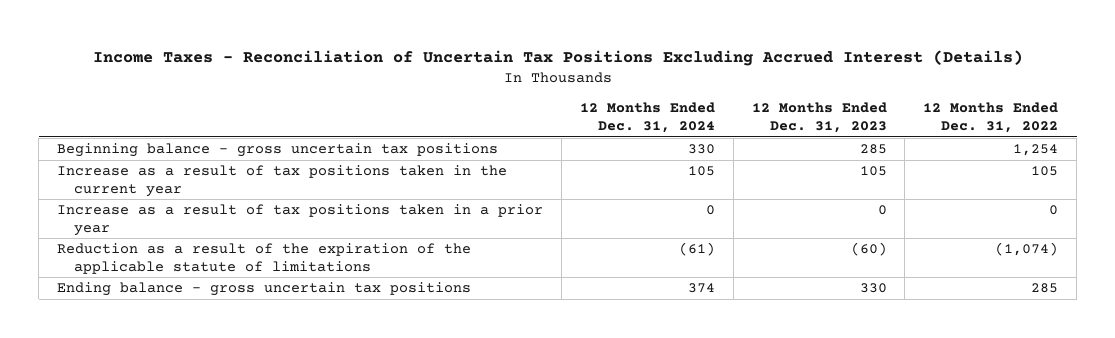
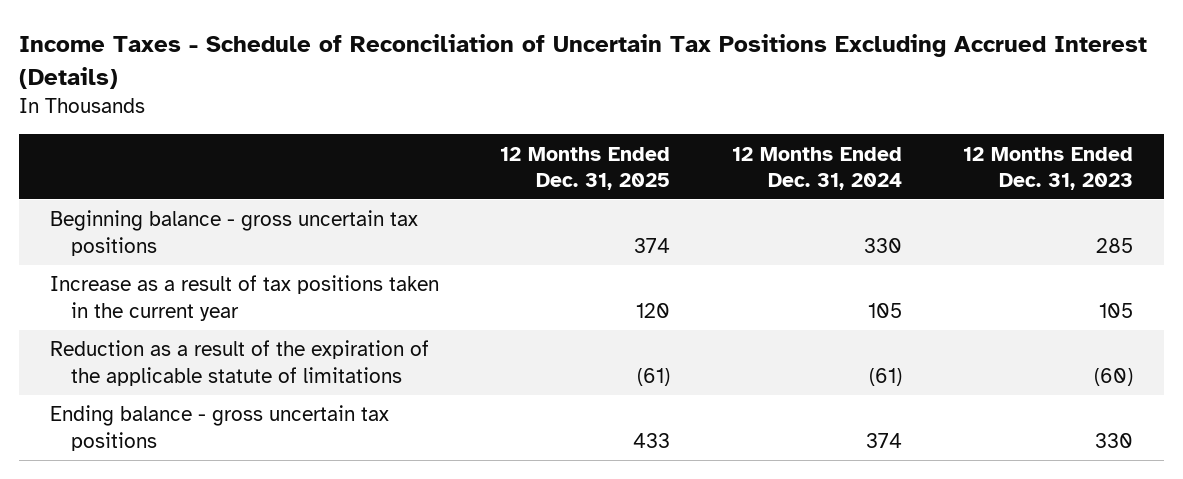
[92,49,1023,66] Income Taxes - Reconciliation of Uncertain Tax Positions Excluding Accrued Interest (Details) -> [19,34,1148,89] Income Taxes - Schedule of Reconciliation of Uncertain Tax Positions Excluding Accrued Interest (Details)
[923,102,1059,133] 12 Months Ended Dec. 31, 2022 -> none
none -> [500,146,671,190] 12 Months Ended Dec. 31, 2025
[56,204,543,236] Increase as a result of tax positions taken in a prior year -> none

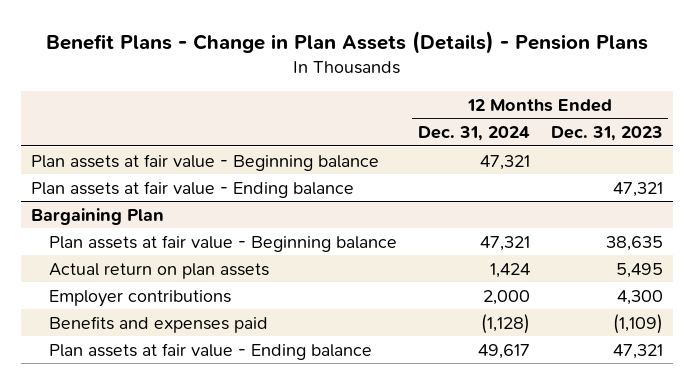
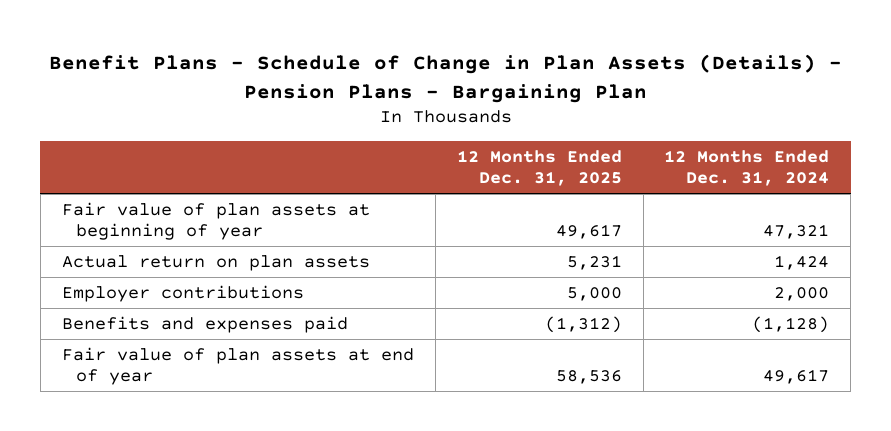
[46,30,649,54] Benefit Plans - Change in Plan Assets (Details) - Pension Plans -> [48,54,842,103] Benefit Plans - Schedule of Change in Plan Assets (Details) - Pension Plans - Bargaining Plan
[550,126,663,142] Dec. 31, 2023 -> none
none -> [456,149,622,187] 12 Months Ended Dec. 31, 2025
[31,180,355,198] Plan assets at fair value - Ending balance -> none
[31,207,165,225] Bargaining Plan -> none
[48,234,397,252] Plan assets at fair value - Beginning balance -> none
[31,153,380,171] Plan assets at fair value - Beginning balance -> [61,201,370,241] Fair value of plan assets at beginning of year
[48,342,372,360] Plan assets at fair value - Ending balance -> [61,346,414,386] Fair value of plan assets at end of year

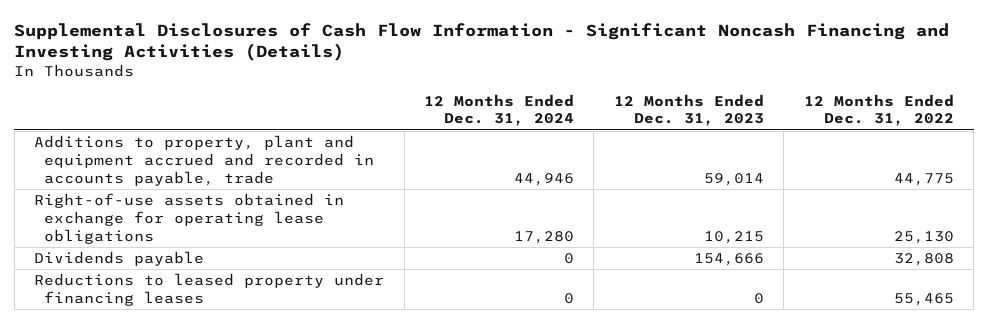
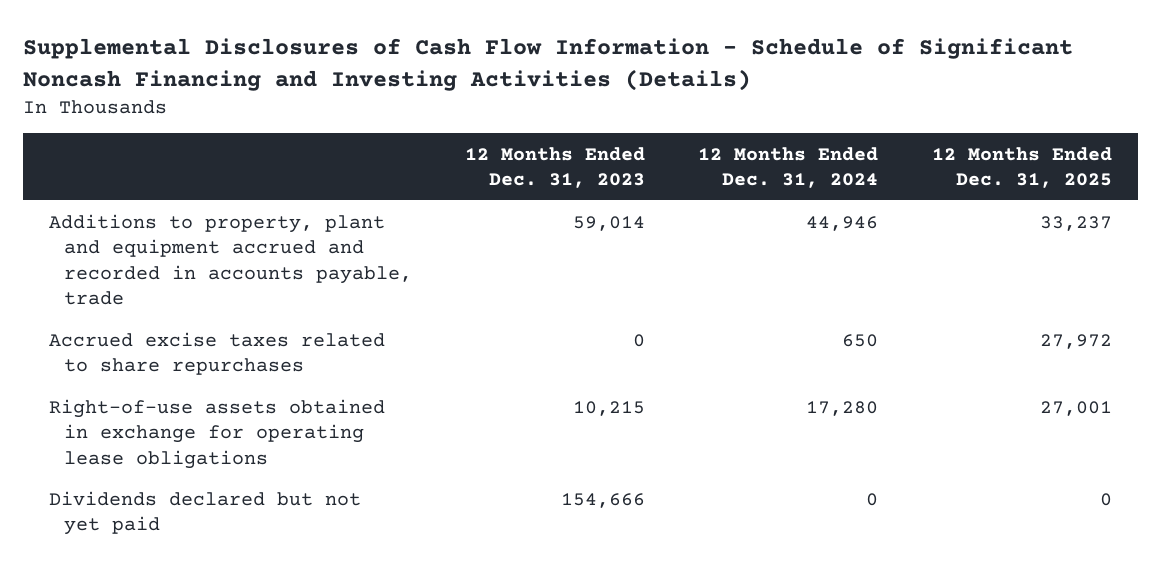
[14,22,950,62] Supplemental Disclosures of Cash Flow Information - Significant Noncash Financing and Investing Activities (Details) -> [22,38,1073,91] Supplemental Disclosures of Cash Flow Information - Schedule of Significant Noncash Financing and Investing Activities (Details)
[803,93,954,127] 12 Months Ended Dec. 31, 2022 -> none
none -> [931,146,1112,189] 12 Months Ended Dec. 31, 2025
none -> [49,331,386,376] Accrued excise taxes related to share repurchases
[34,273,385,306] Reductions to leased property under financing leases -> none
[34,251,205,267] Dividends payable -> [49,490,362,536] Dividends declared but not yet paid

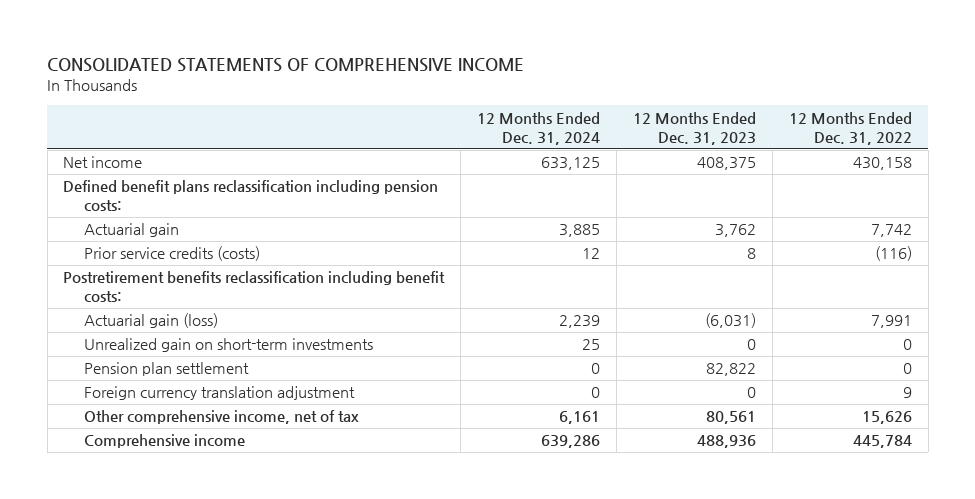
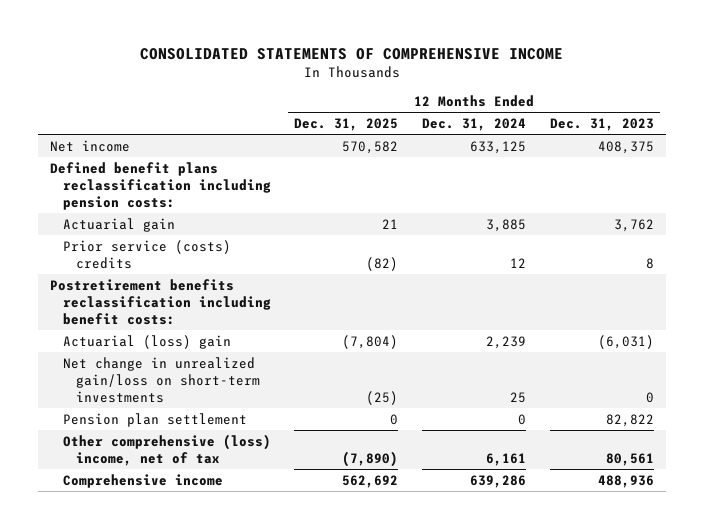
[788,111,912,145] 12 Months Ended Dec. 31, 2022 -> none
none -> [294,117,399,131] Dec. 31, 2025
[84,246,261,262] Prior service credits (costs) -> [62,239,231,269] Prior service (costs) credits
[84,313,219,329] Actuarial gain (loss) -> [62,334,231,349] Actuarial (loss) gain
[84,338,374,353] Unrealized gain on short-term investments -> [62,356,260,403] Net change in unrealized gain/loss on short-term investments
[84,386,356,401] Foreign currency translation adjustment -> none
[84,410,360,425] Other comprehensive income, net of tax -> [62,433,271,466] Other comprehensive (loss) income, net of tax

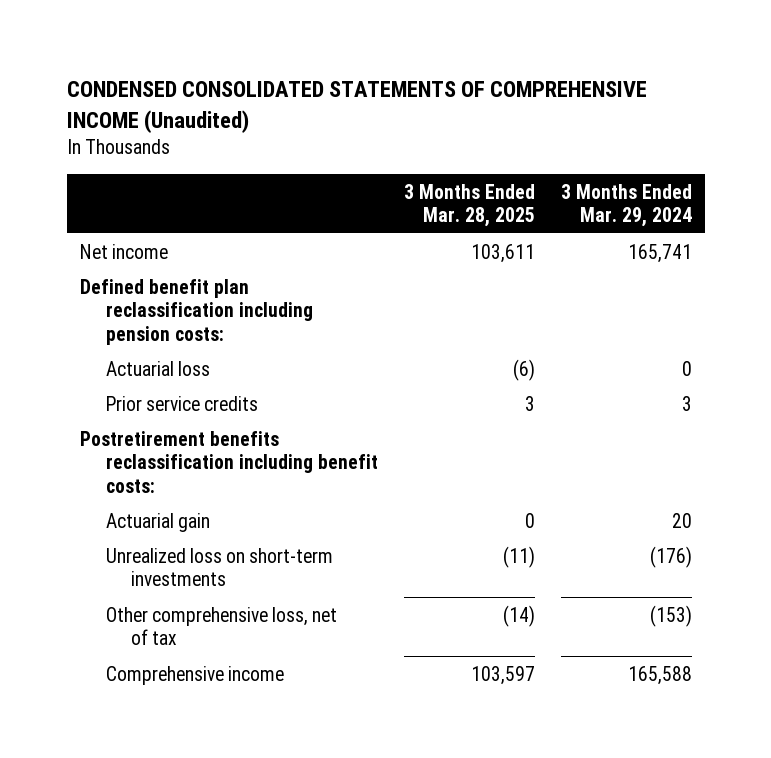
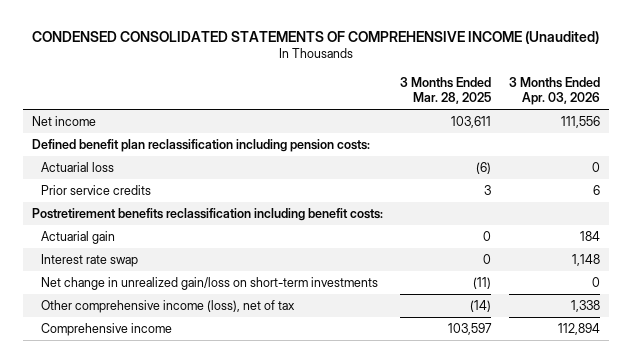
[560,183,692,228] 3 Months Ended Mar. 29, 2024 -> none
none -> [509,76,601,106] 3 Months Ended Apr. 03, 2026
none -> [41,254,139,268] Interest rate swap
[105,547,333,587] Unrealized loss on short-term investments -> [41,277,379,291] Net change in unrealized gain/loss on short-term investments
[105,606,337,646] Other comprehensive loss, net of tax -> [41,300,296,314] Other comprehensive income (loss), net of tax

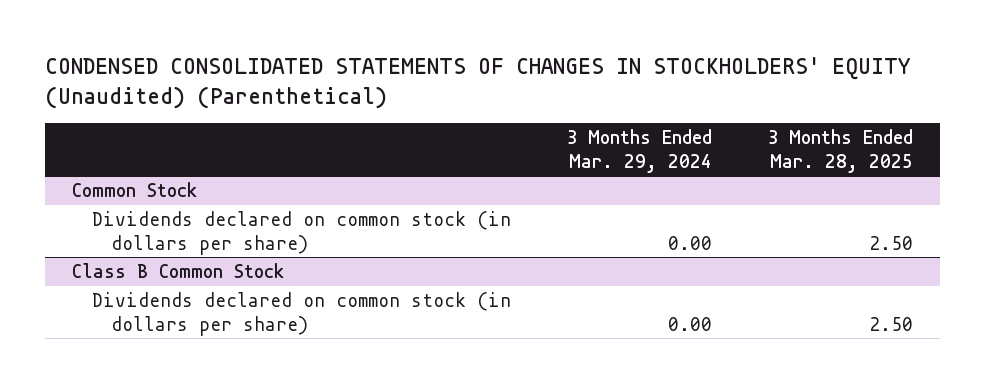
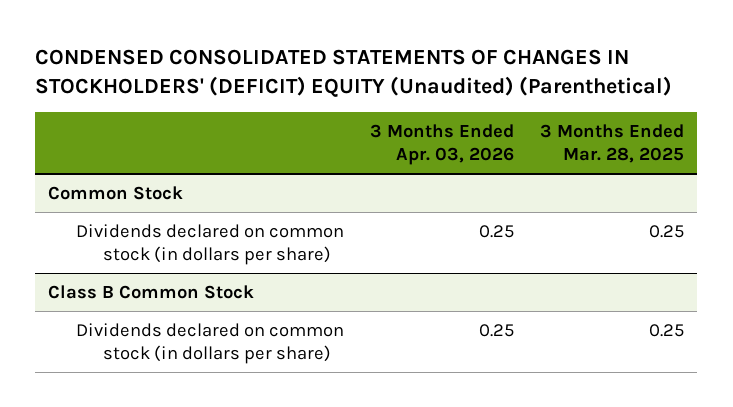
[44,57,911,110] CONDENSED CONSOLIDATED STATEMENTS OF CHANGES IN STOCKHOLDERS' EQUITY (Unaudited) (Parenthetical) -> [35,49,673,98] CONDENSED CONSOLIDATED STATEMENTS OF CHANGES IN STOCKHOLDERS' (DEFICIT) EQUITY (Unaudited) (Parenthetical)
[565,129,712,173] 3 Months Ended Mar. 29, 2024 -> none
none -> [370,123,515,166] 3 Months Ended Apr. 03, 2026
[868,235,913,250] 2.50 -> [649,224,685,238] 0.25
[868,316,913,331] 2.50 -> [649,323,685,337] 0.25

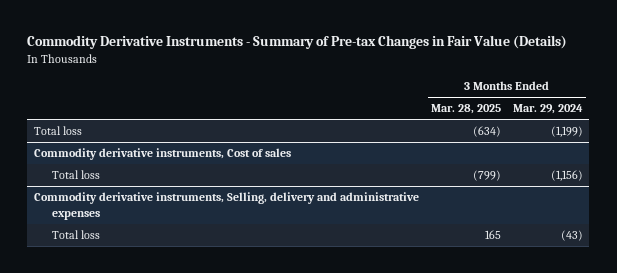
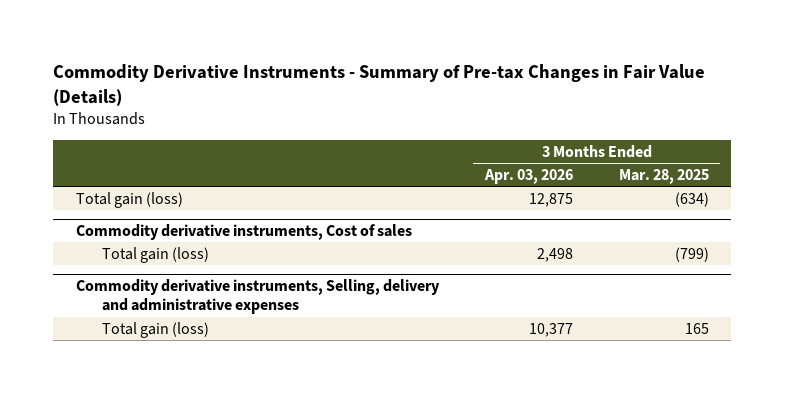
[513,104,584,115] Mar. 29, 2024 -> none
none -> [483,169,573,185] Apr. 03, 2026
[33,126,82,136] Total loss -> [76,191,184,208] Total gain (loss)
[51,170,100,180] Total loss -> [101,246,209,263] Total gain (loss)
[51,230,100,240] Total loss -> [101,321,209,338] Total gain (loss)

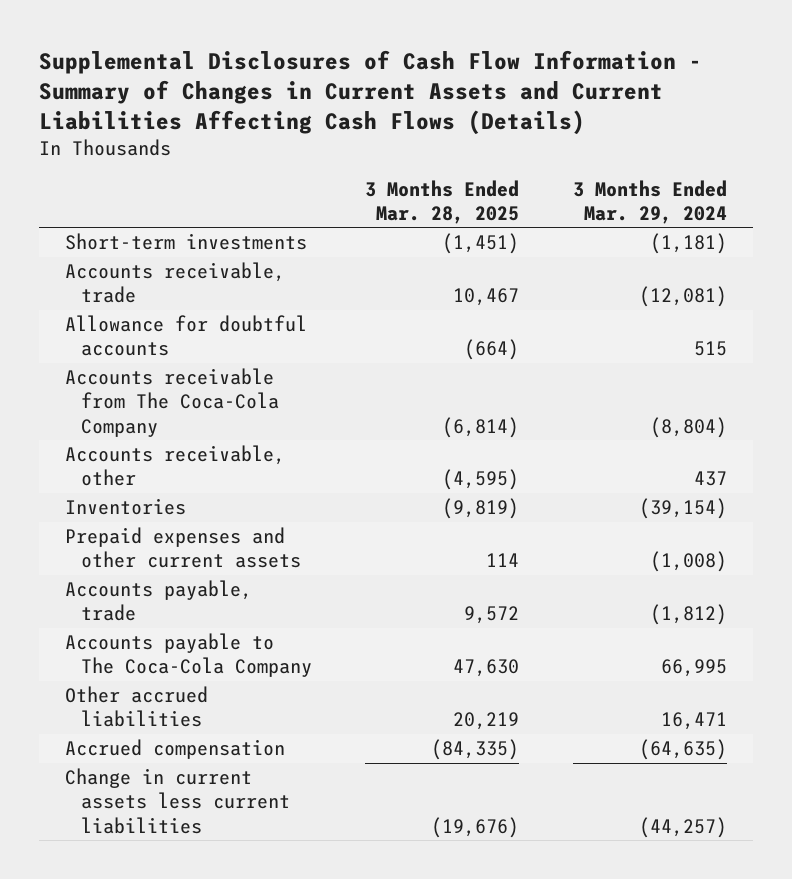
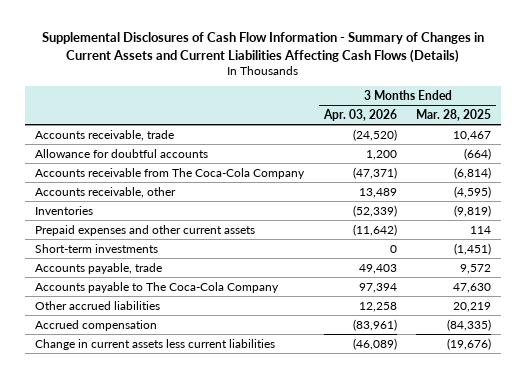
[572,179,727,224] 3 Months Ended Mar. 29, 2024 -> none
none -> [322,109,397,122] Apr. 03, 2026
[65,233,308,251] Short-term investments -> [34,243,158,253] Short-term investments

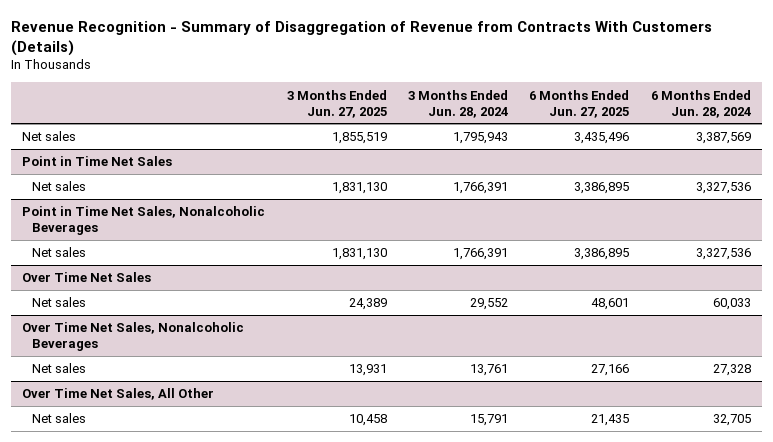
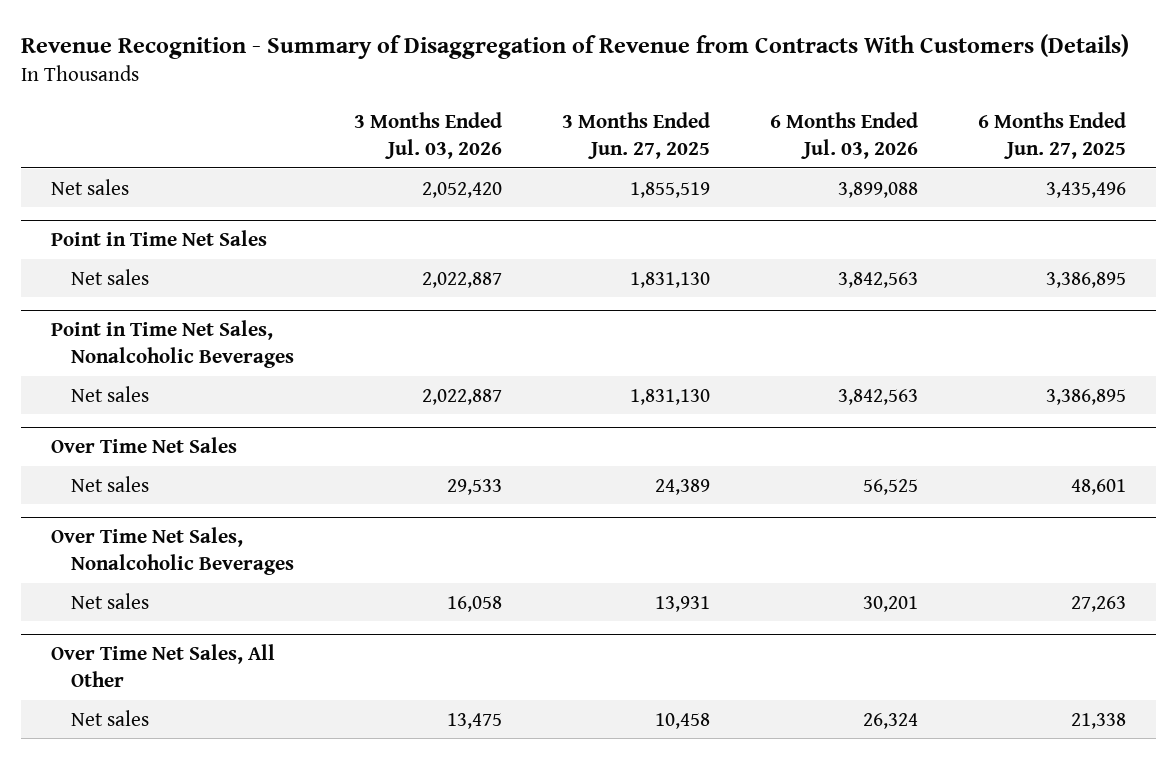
[408,89,509,118] 3 Months Ended Jun. 28, 2024 -> none
[650,89,751,118] 6 Months Ended Jun. 28, 2024 -> none
none -> [353,112,502,159] 3 Months Ended Jul. 03, 2026
none -> [769,112,918,159] 6 Months Ended Jul. 03, 2026
[591,364,630,377] 27,166 -> [1070,595,1126,612] 27,263
[591,414,630,427] 21,435 -> [1070,712,1126,729] 21,338

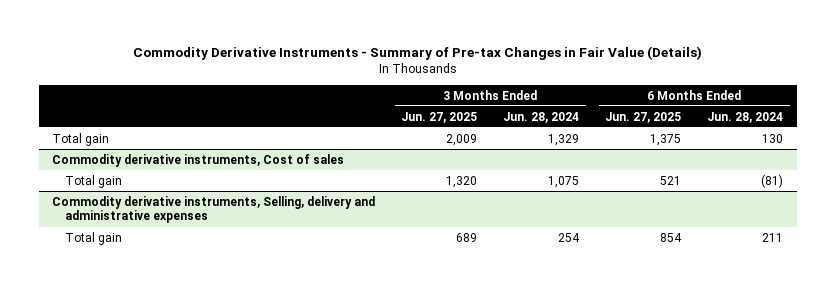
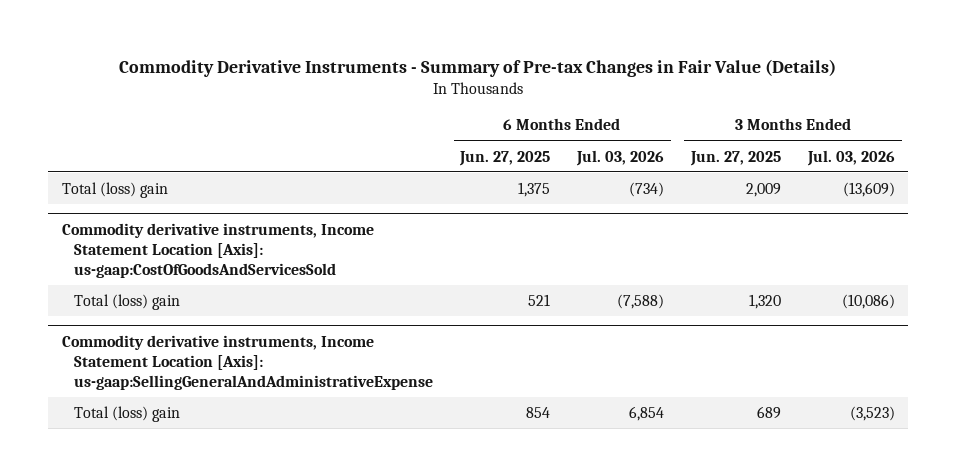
[503,111,580,123] Jun. 28, 2024 -> none
[707,111,784,123] Jun. 28, 2024 -> none
none -> [576,149,665,166] Jul. 03, 2026
none -> [806,149,895,166] Jul. 03, 2026
[51,153,344,167] Commodity derivative instruments, Cost of sales -> none
[51,195,375,224] Commodity derivative instruments, Selling, delivery and administrative expenses -> none
[51,132,109,146] Total gain -> [61,181,168,198] Total (loss) gain
none -> [61,222,374,278] Commodity derivative instruments, Income Statement Location [Axis]: us-gaap:CostOfGoodsAndServicesSold
[64,174,122,188] Total gain -> [74,293,181,310] Total (loss) gain
none -> [61,334,434,390] Commodity derivative instruments, Income Statement Location [Axis]: us-gaap:SellingGeneralAndAdministrativeExpense
[64,231,122,245] Total gain -> [74,405,181,422] Total (loss) gain

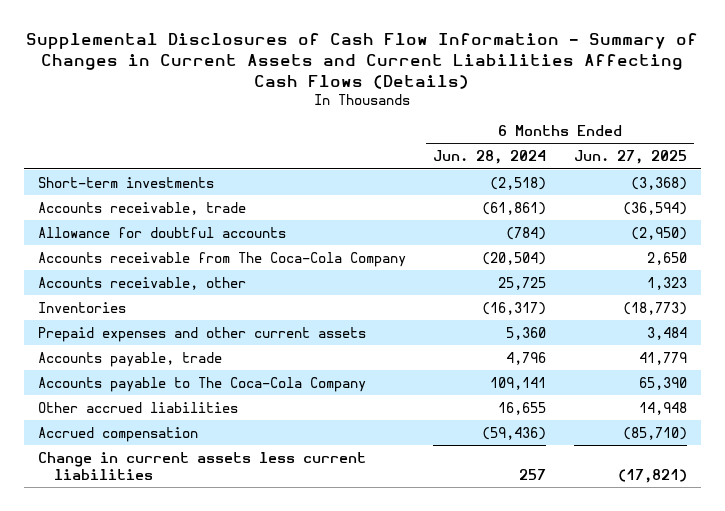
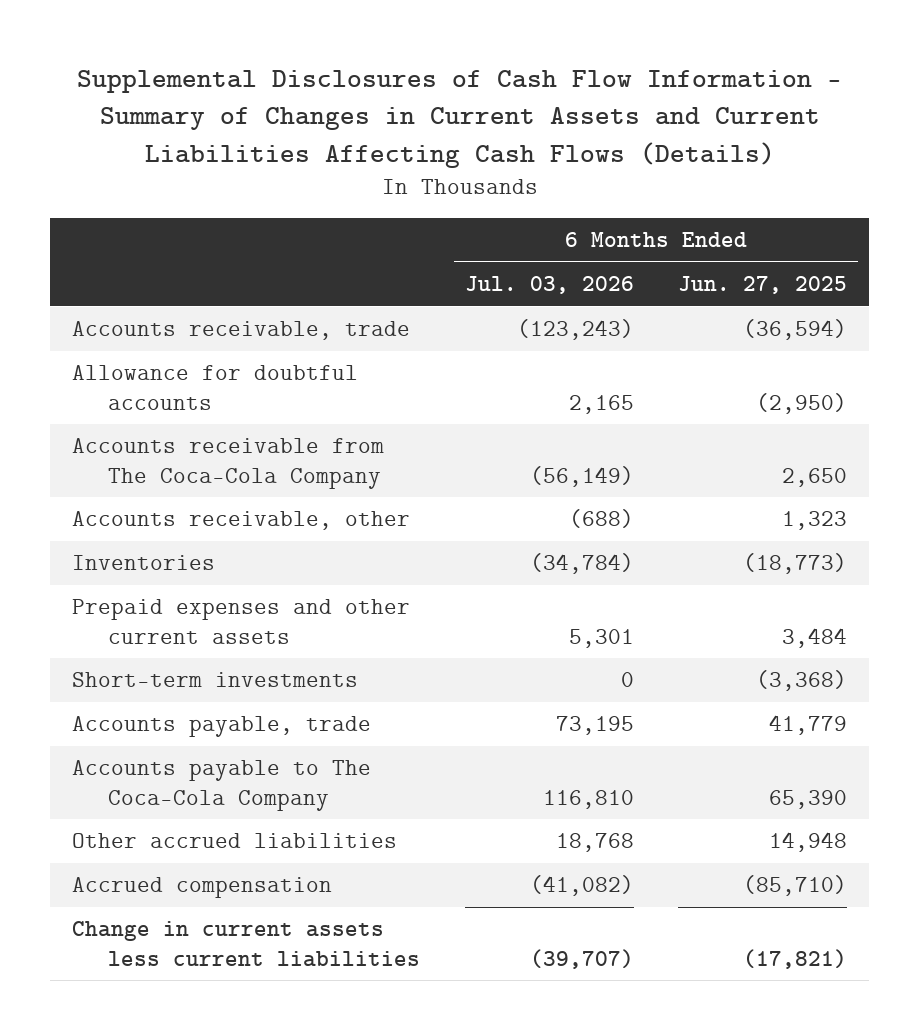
[433,150,547,165] Jun. 28, 2024 -> none
none -> [464,276,634,295] Jul. 03, 2026
[37,176,214,188] Short-term investments -> [72,672,359,688] Short-term investments

